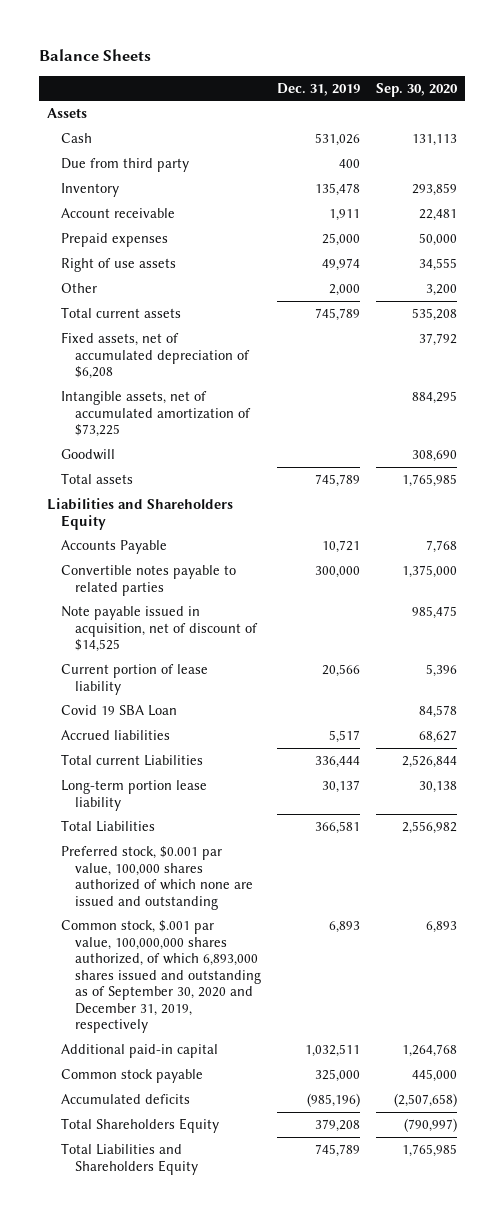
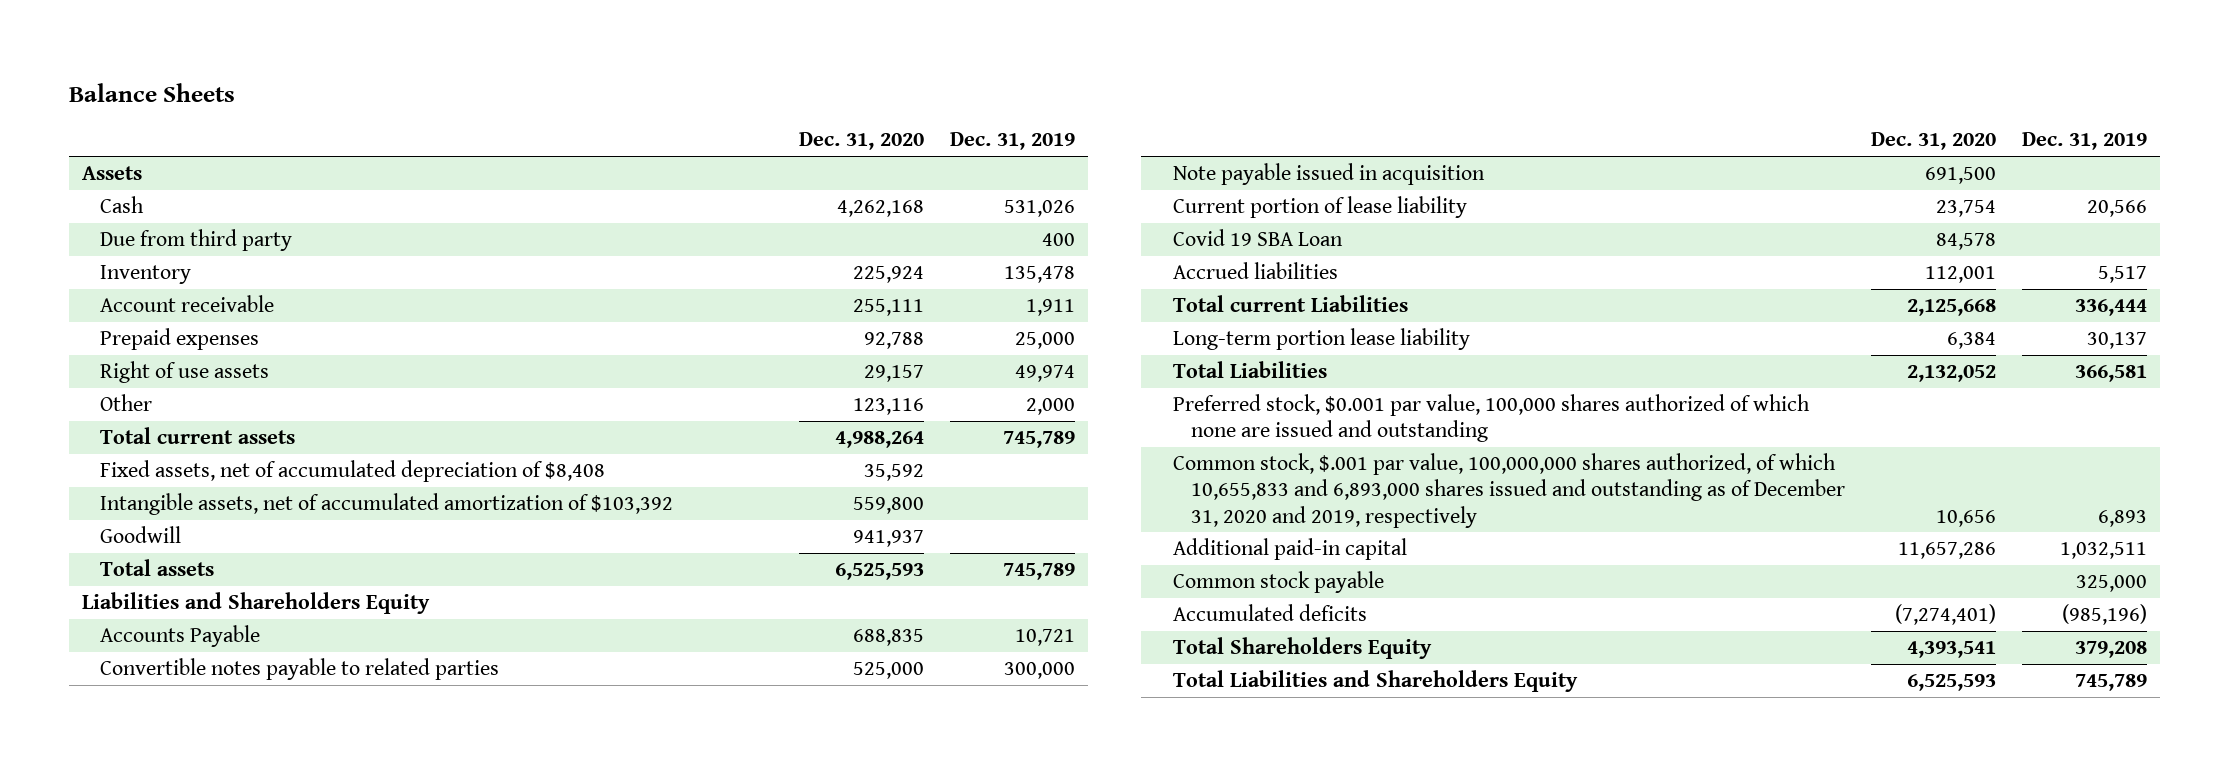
[376,82,459,97] Sep. 30, 2020 -> none
none -> [798,132,924,151] Dec. 31, 2020
[61,331,251,380] Fixed assets, net of accumulated depreciation of $6,208 -> [100,459,606,482] Fixed assets, net of accumulated depreciation of $8,408
[61,390,252,438] Intangible assets, net of accumulated amortization of $73,225 -> [100,492,674,515] Intangible assets, net of accumulated amortization of $103,392
[61,605,259,653] Note payable issued in acquisition, net of discount of $14,525 -> [1172,162,1485,185] Note payable issued in acquisition
[61,919,262,1034] Common stock, $.001 par value, 100,000,000 shares authorized, of which 6,893,000 shares issued and outstanding as of September 30, 2020 and December 31, 2019, respectively -> [1172,452,1846,528] Common stock, $.001 par value, 100,000,000 shares authorized, of which 10,655,833 and 6,893,000 shares issued and outstanding as of December 31, 2020 and 2019, respectively

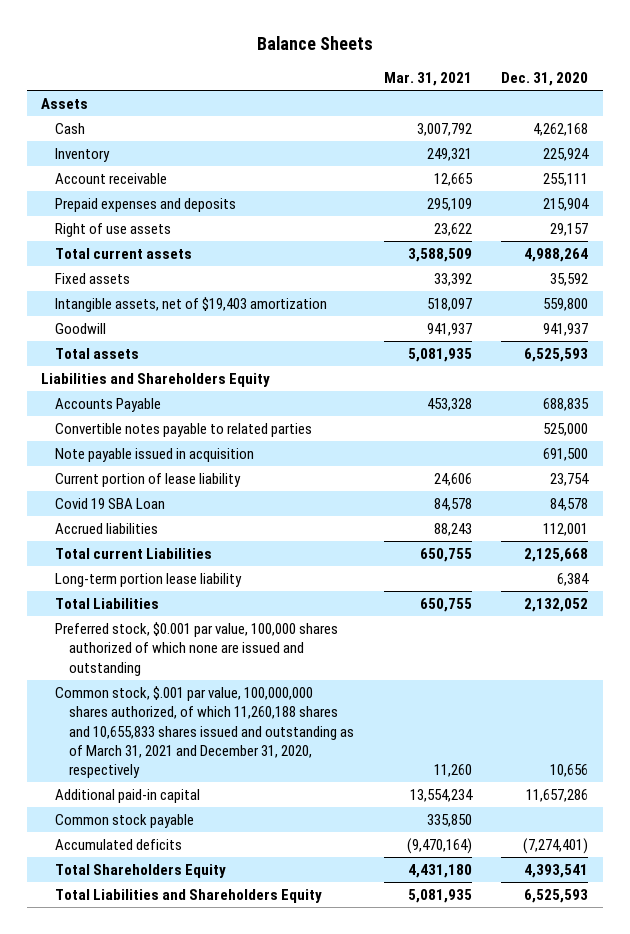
[949,132,1075,151] Dec. 31, 2019 -> none
none -> [383,72,472,87] Mar. 31, 2021
[100,228,293,251] Due from third party -> none
[100,327,260,350] Prepaid expenses -> [55,197,237,212] Prepaid expenses and deposits
[863,331,924,349] 92,788 -> [543,197,590,211] 215,904
[100,393,153,411] Other -> none
[100,459,606,482] Fixed assets, net of accumulated depreciation of $8,408 -> [55,272,131,284] Fixed assets
[100,492,674,515] Intangible assets, net of accumulated amortization of $103,392 -> [55,296,328,312] Intangible assets, net of $19,403 amortization
[1172,452,1846,528] Common stock, $.001 par value, 100,000,000 shares authorized, of which 10,655,833 and 6,893,000 shares issued and outstanding as of December 31, 2020 and 2019, respectively -> [55,685,355,779] Common stock, $.001 par value, 100,000,000 shares authorized, of which 11,260,188 shares and 10,655,833 shares issued and outstanding as of March 31, 2021 and December 31, 2020, respectively

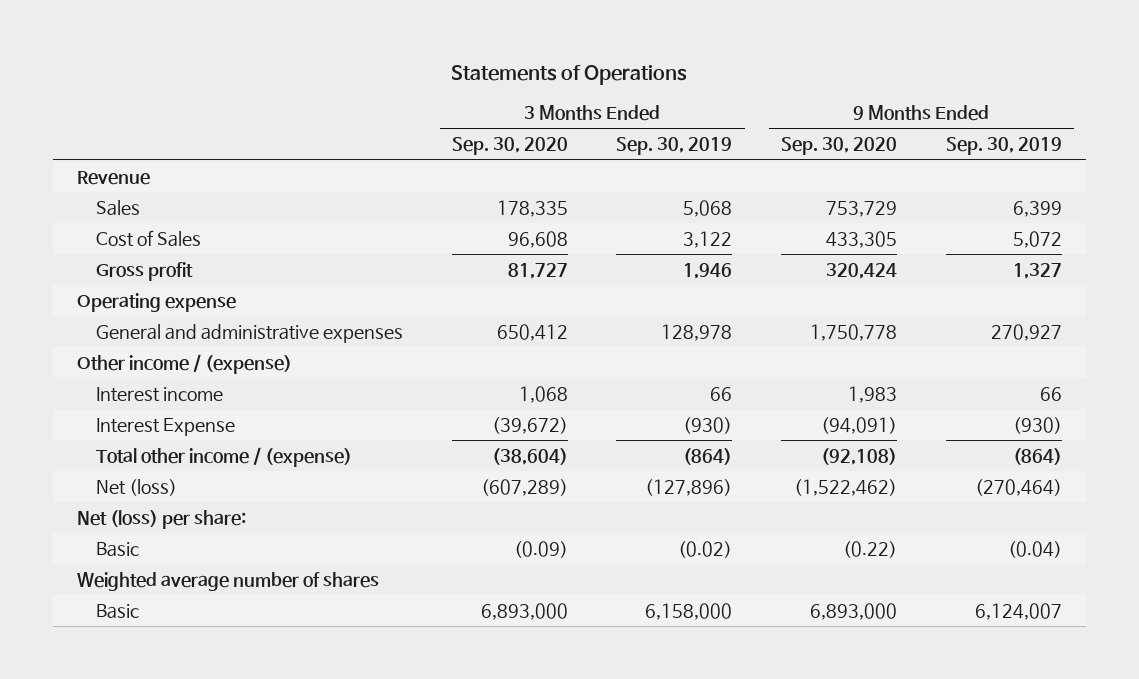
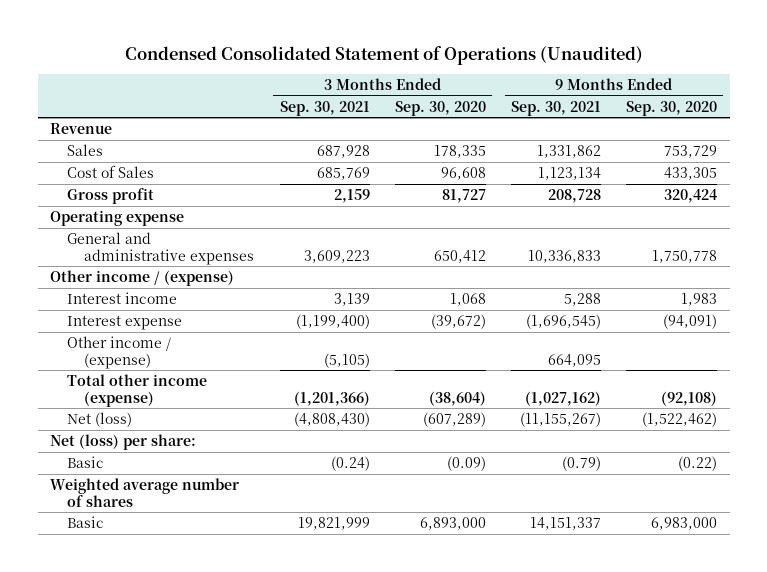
[451,64,688,85] Statements of Operations -> [124,45,643,65] Condensed Consolidated Statement of Operations (Unaudited)
[616,137,733,156] Sep. 30, 2019 -> none
[945,137,1062,156] Sep. 30, 2019 -> none
none -> [279,100,370,116] Sep. 30, 2021
none -> [510,100,601,116] Sep. 30, 2021
[96,417,236,436] Interest Expense -> [67,314,183,330] Interest expense
none -> [67,335,172,369] Other income / (expense)
[96,446,353,467] Total other income / (expense) -> [67,373,208,407] Total other income (expense)
[810,602,898,620] 6,893,000 -> [651,516,718,530] 6,983,000

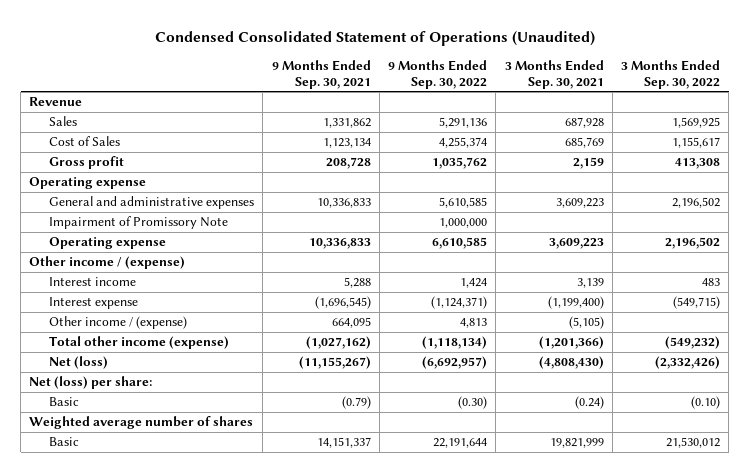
[394,100,486,116] Sep. 30, 2020 -> none
[626,100,718,116] Sep. 30, 2020 -> none
none -> [388,59,488,89] 9 Months Ended Sep. 30, 2022
none -> [620,59,720,89] 3 Months Ended Sep. 30, 2022
none -> [49,216,229,230] Impairment of Promissory Note
none -> [49,237,167,250] Operating expense

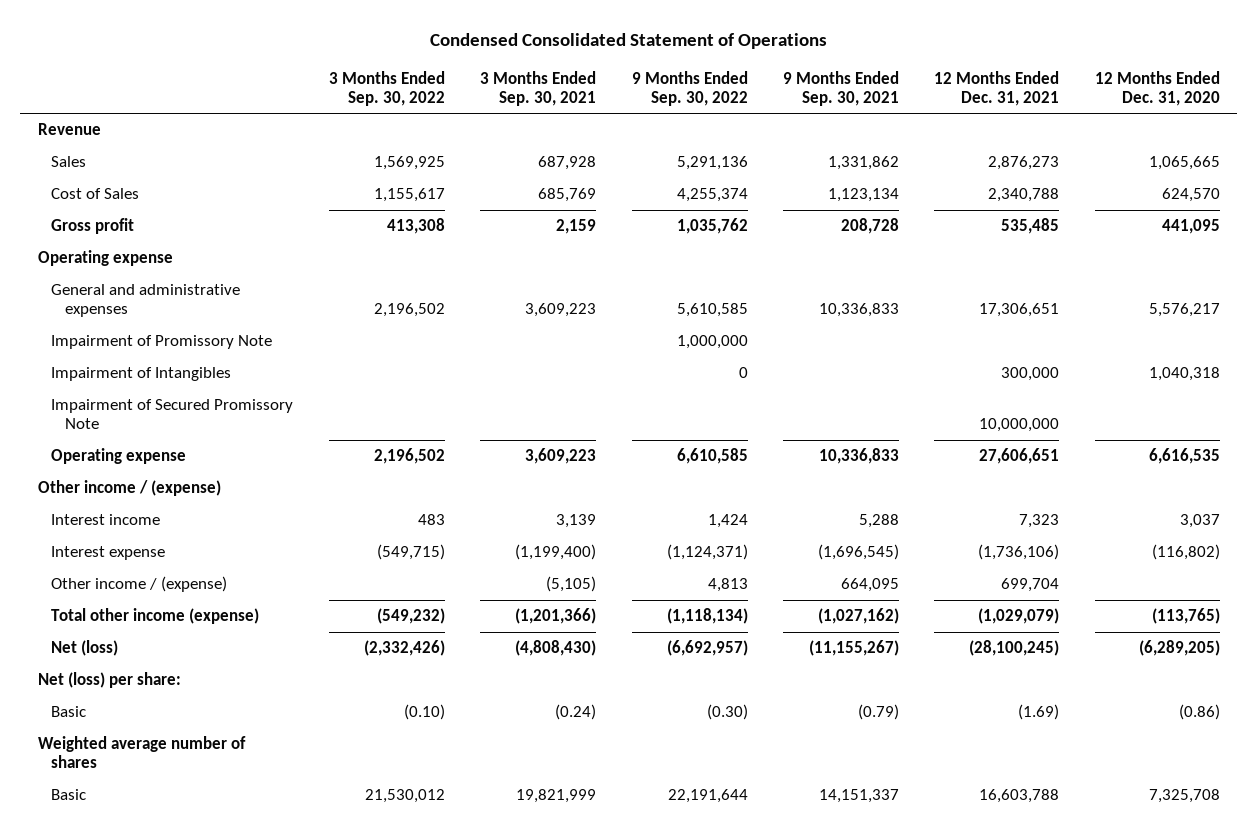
[154,30,595,46] Condensed Consolidated Statement of Operations (Unaudited) -> [429,32,827,49] Condensed Consolidated Statement of Operations
none -> [934,70,1060,106] 12 Months Ended Dec. 31, 2021
none -> [1094,70,1220,106] 12 Months Ended Dec. 31, 2020
none -> [51,367,232,382] Impairment of Intangibles
none -> [51,399,294,430] Impairment of Secured Promissory Note

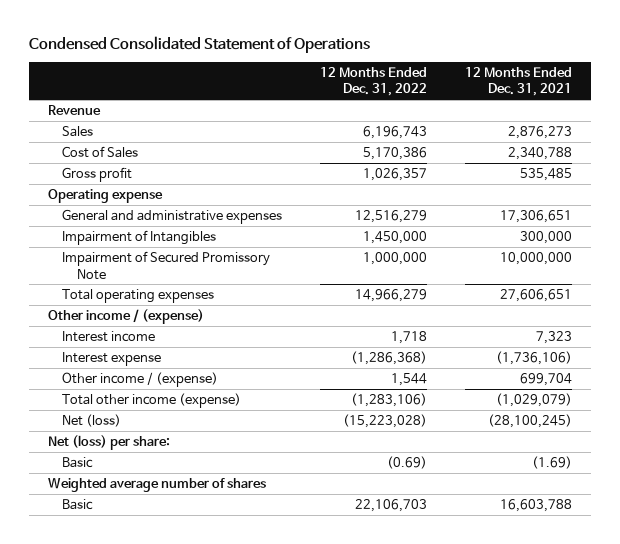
[328,70,445,106] 3 Months Ended Sep. 30, 2022 -> none
[480,70,597,106] 3 Months Ended Sep. 30, 2021 -> none
[631,70,748,106] 9 Months Ended Sep. 30, 2022 -> none
[782,70,899,106] 9 Months Ended Sep. 30, 2021 -> none
[1094,70,1220,106] 12 Months Ended Dec. 31, 2020 -> none
none -> [320,66,428,97] 12 Months Ended Dec. 31, 2022
[51,335,273,350] Impairment of Promissory Note -> none
[51,448,187,465] Operating expense -> [62,288,215,303] Total operating expenses

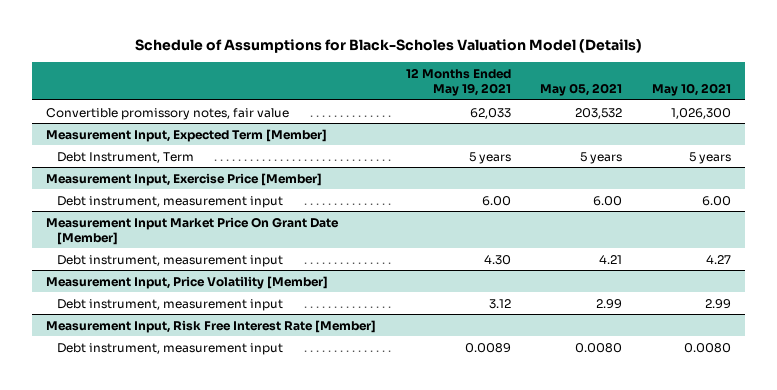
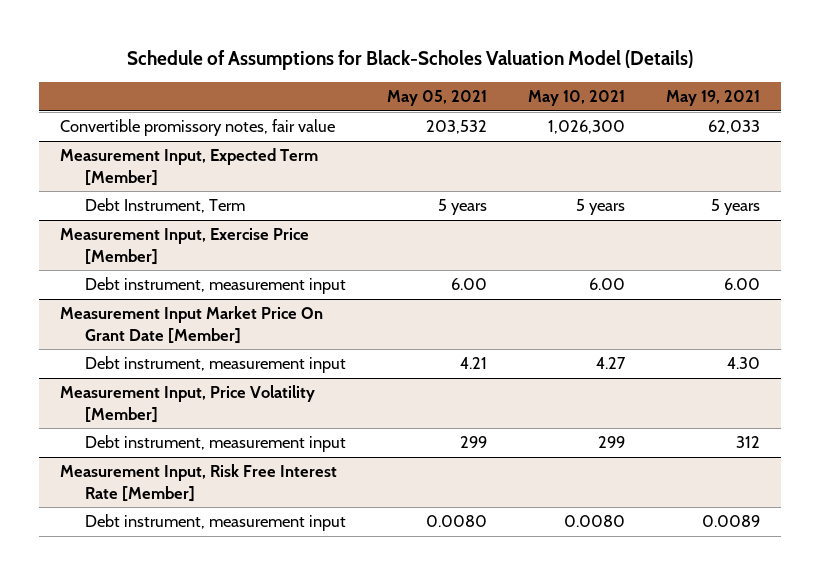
[405,68,511,97] 12 Months Ended May 19, 2021 -> none
none -> [666,90,761,107] May 19, 2021
[596,298,623,309] 2.99 -> [459,436,487,449] 299
[704,298,731,309] 2.99 -> [598,436,626,449] 299

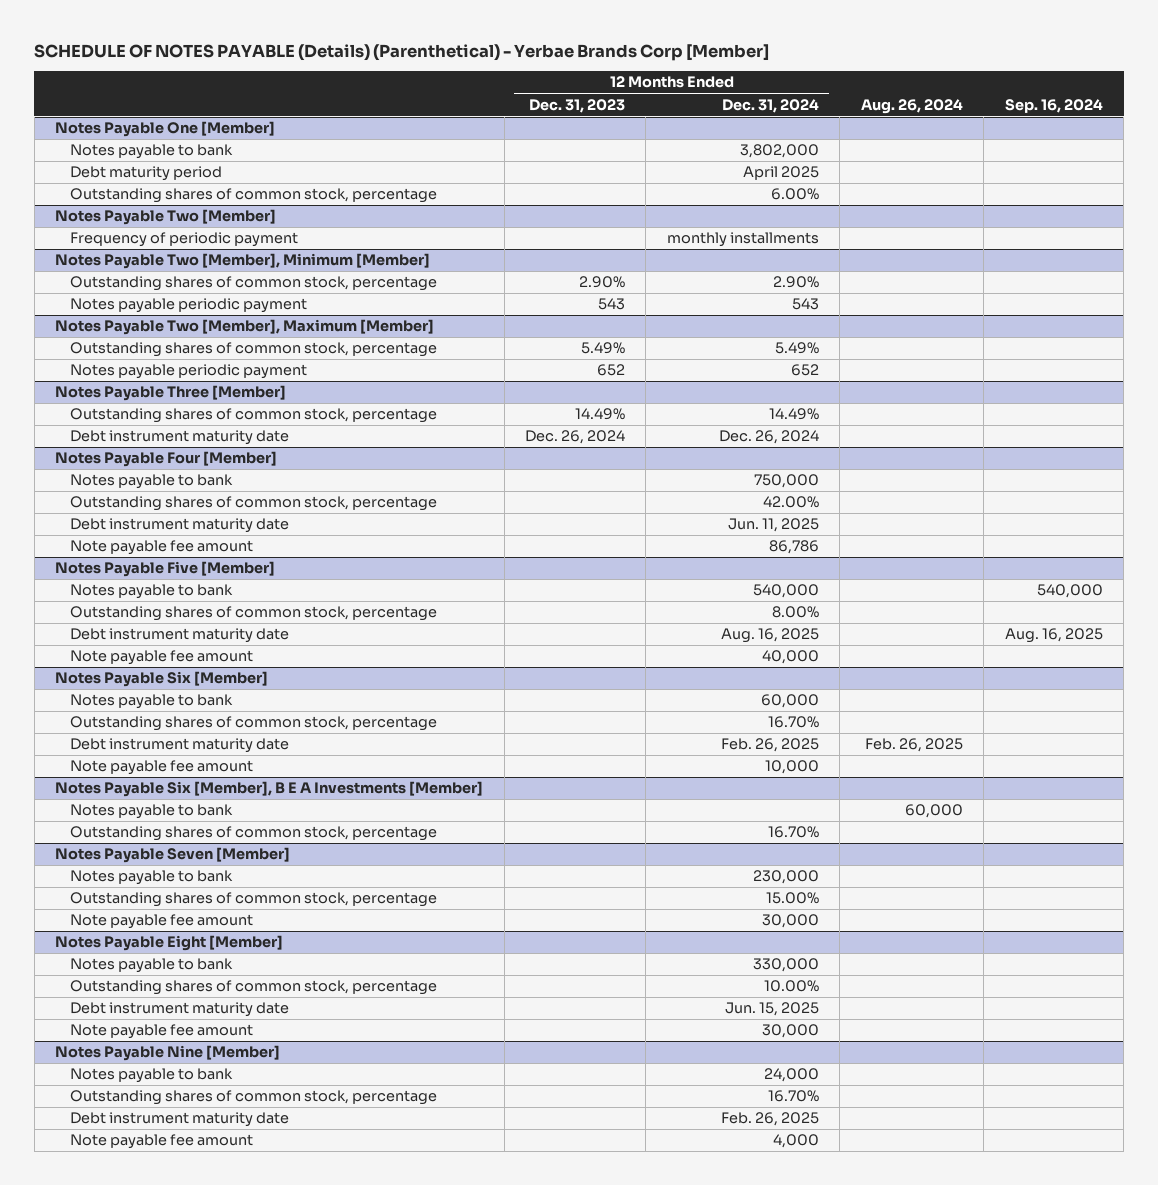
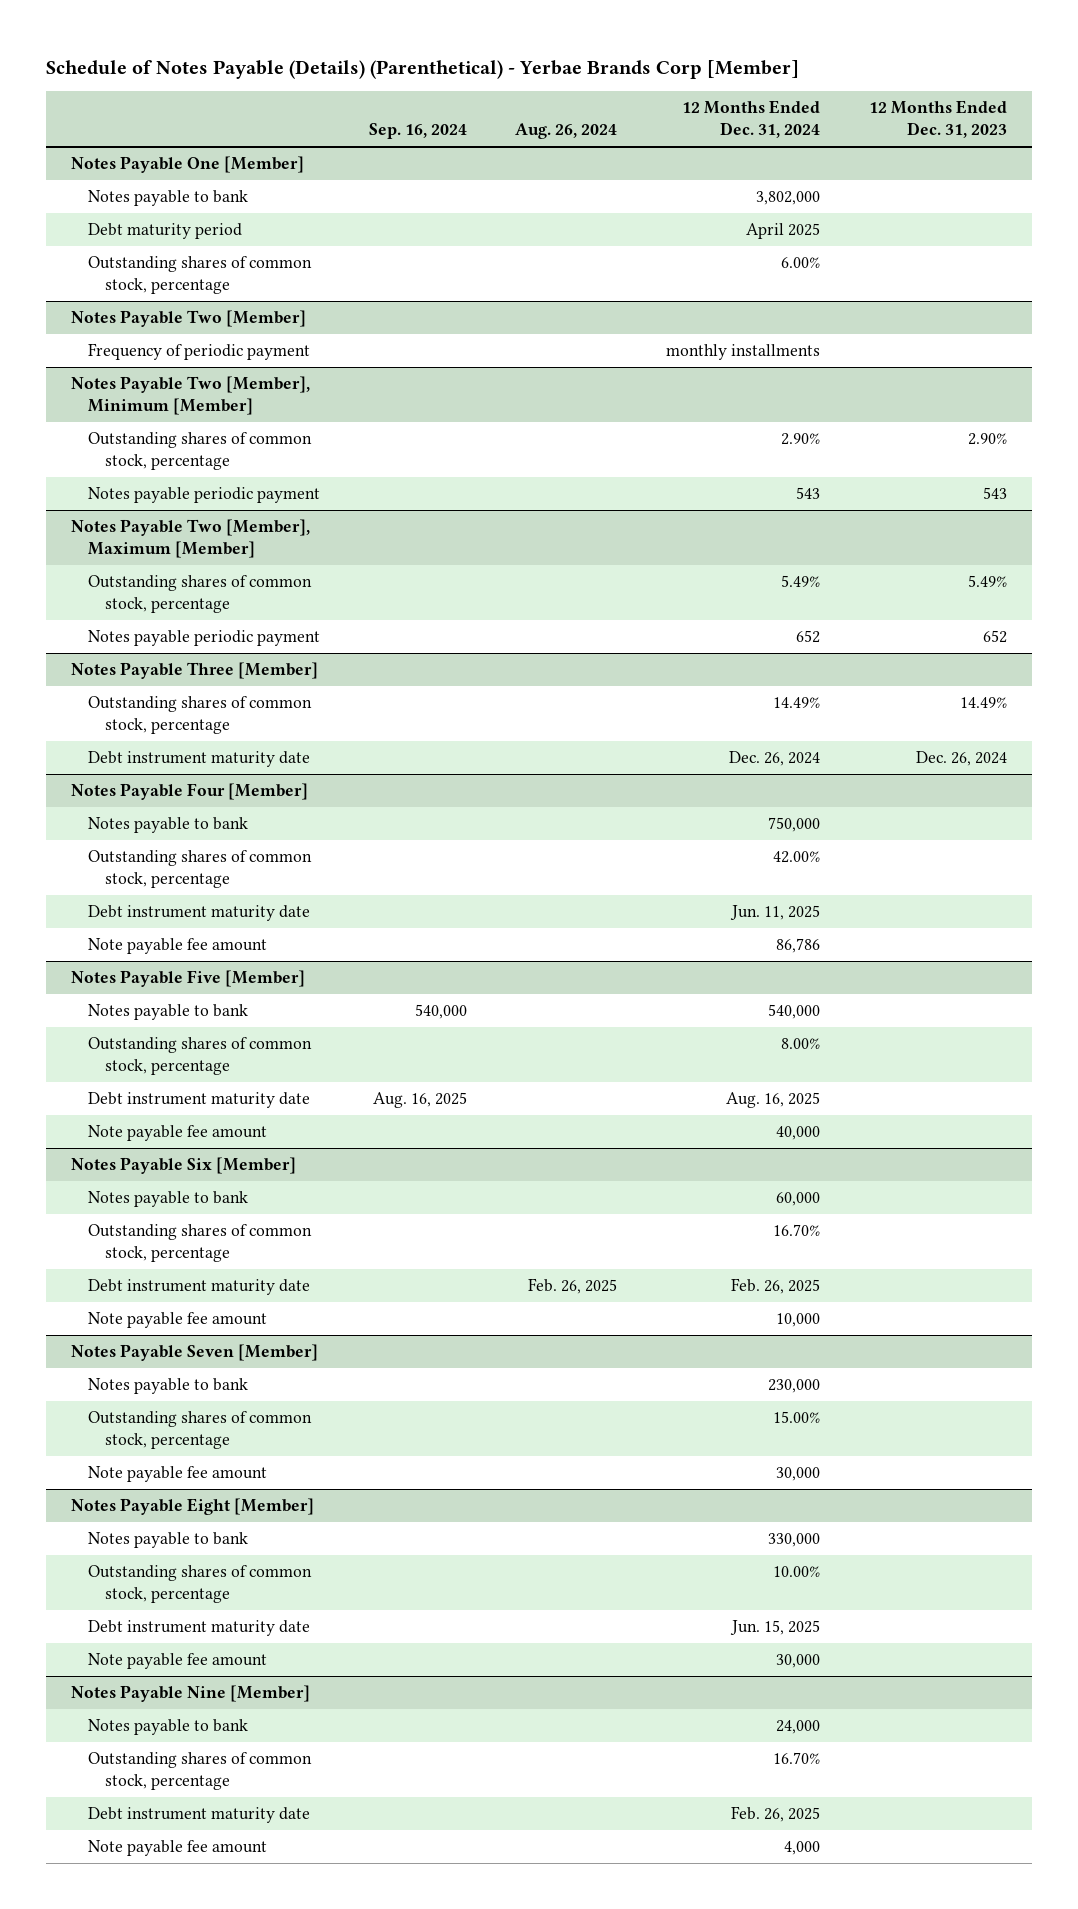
[34,43,770,61] SCHEDULE OF NOTES PAYABLE (Details) (Parenthetical) - Yerbae Brands Corp [Member] -> [46,59,800,79] Schedule of Notes Payable (Details) (Parenthetical) - Yerbae Brands Corp [Member]
[55,781,484,798] Notes Payable Six [Member], B E A Investments [Member] -> none
[69,804,233,820] Notes payable to bank -> none
[69,826,437,842] Outstanding shares of common stock, percentage -> none

